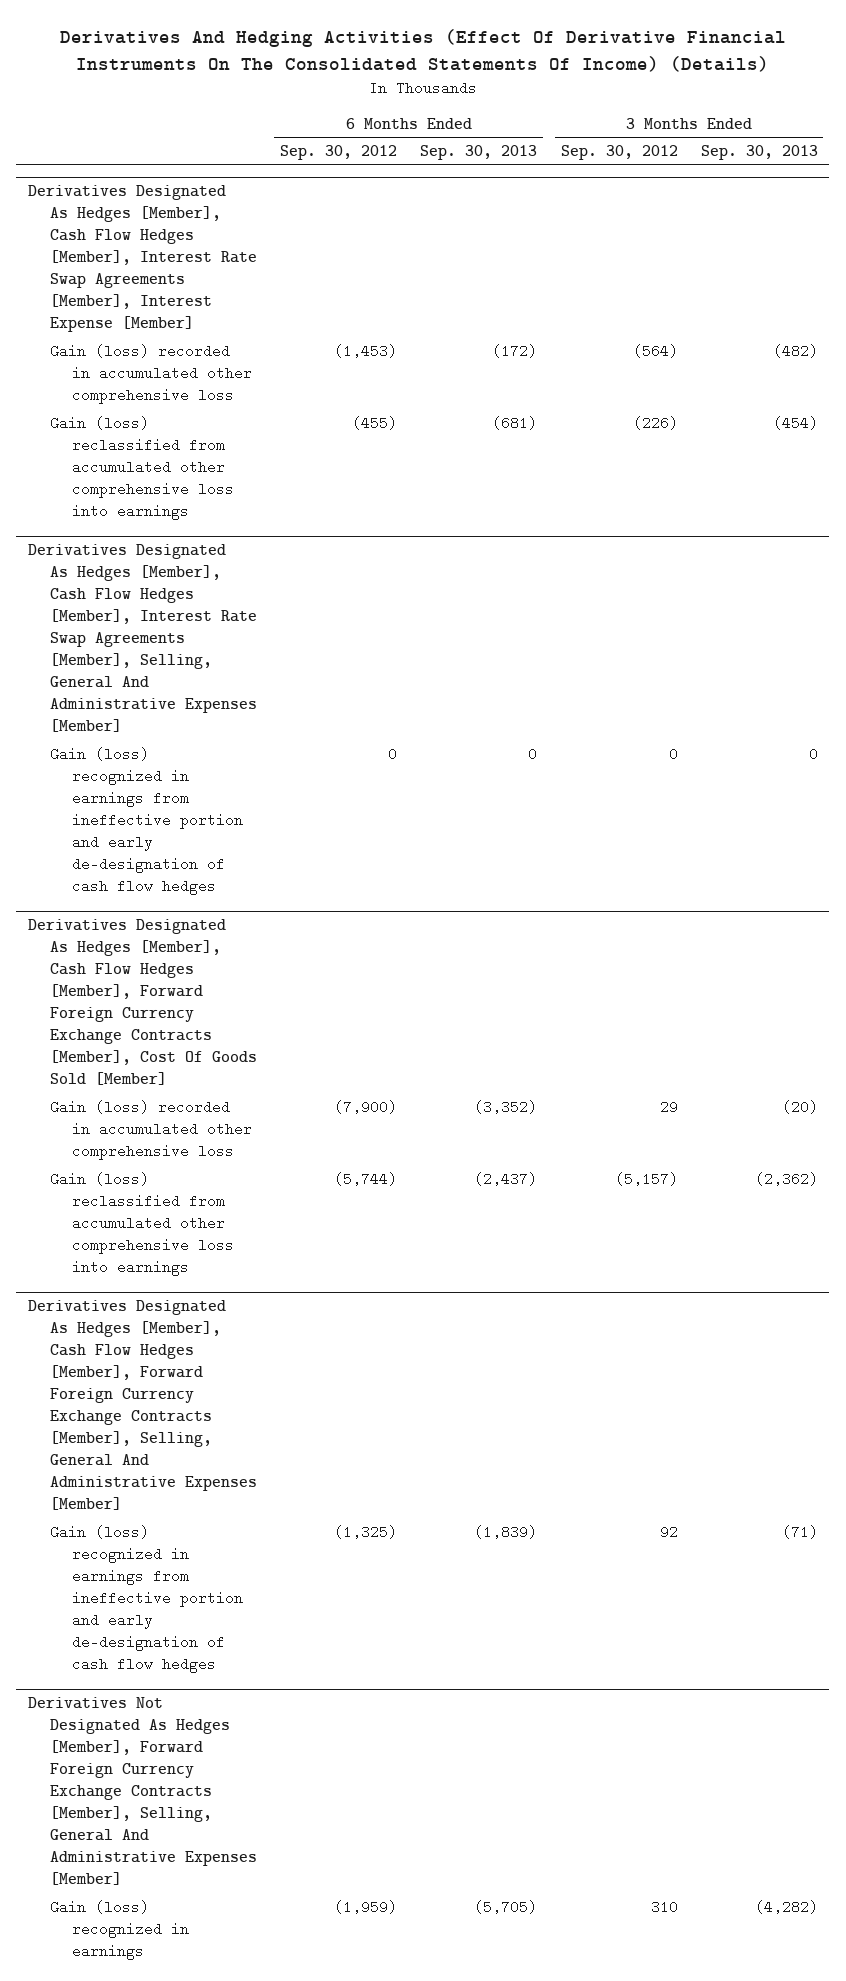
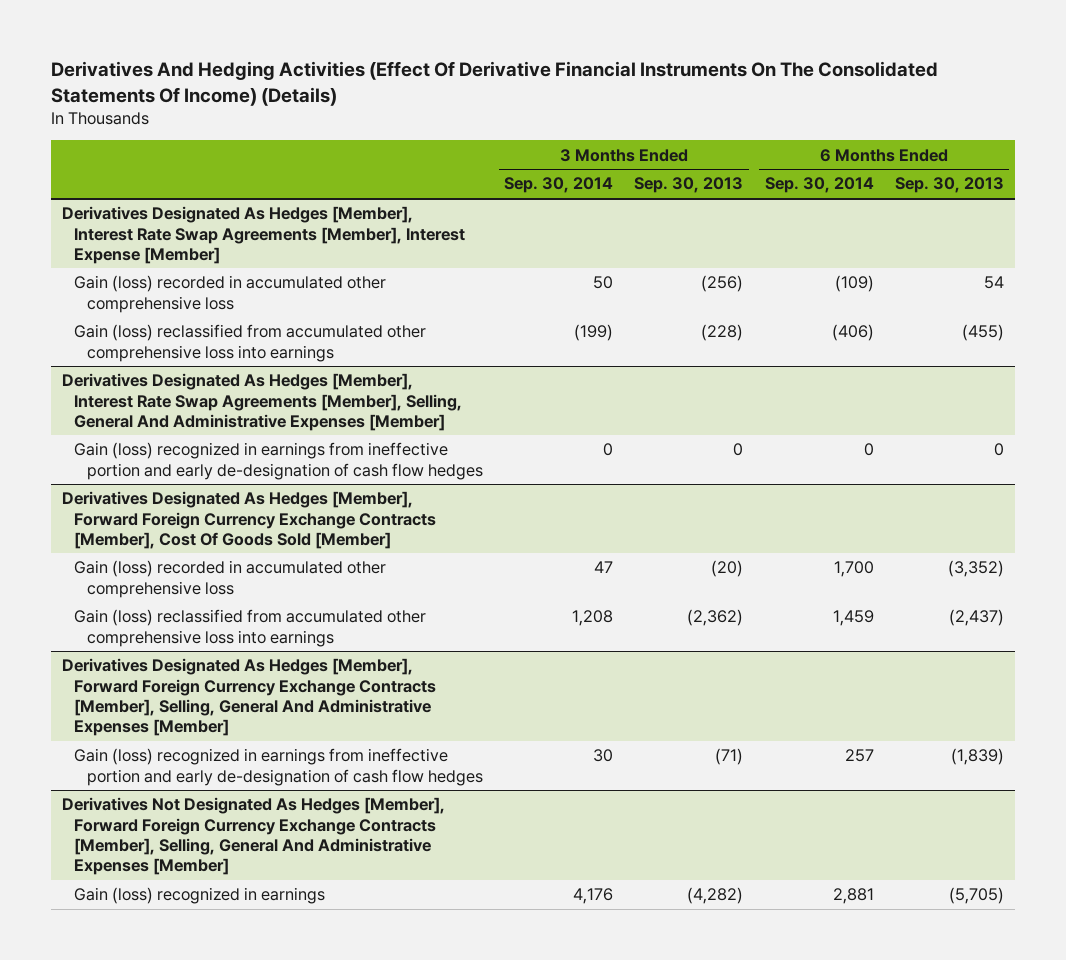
[280,145,398,161] Sep. 30, 2012 -> none
[560,145,678,161] Sep. 30, 2012 -> none
none -> [504,177,614,194] Sep. 30, 2014
none -> [764,177,874,194] Sep. 30, 2014
[28,184,257,333] Derivatives Designated As Hedges [Member], Cash Flow Hedges [Member], Interest Rate Swap Agreements [Member], Interest Expense [Member] -> [61,206,466,264] Derivatives Designated As Hedges [Member], Interest Rate Swap Agreements [Member], Interest Expense [Member]
[492,343,538,358] (172) -> [984,276,1005,290] 54
[772,343,818,358] (482) -> [701,275,744,293] (256)
[492,415,538,430] (681) -> [962,324,1005,342] (455)
[772,415,818,430] (454) -> [701,324,744,342] (228)
[28,543,257,733] Derivatives Designated As Hedges [Member], Cash Flow Hedges [Member], Interest Rate Swap Agreements [Member], Selling, General And Administrative Expenses [Member] -> [61,373,463,431] Derivatives Designated As Hedges [Member], Interest Rate Swap Agreements [Member], Selling, General And Administrative Expenses [Member]
[28,918,257,1086] Derivatives Designated As Hedges [Member], Cash Flow Hedges [Member], Forward Foreign Currency Exchange Contracts [Member], Cost Of Goods Sold [Member] -> [61,491,437,549] Derivatives Designated As Hedges [Member], Forward Foreign Currency Exchange Contracts [Member], Cost Of Goods Sold [Member]
[28,1299,257,1511] Derivatives Designated As Hedges [Member], Cash Flow Hedges [Member], Forward Foreign Currency Exchange Contracts [Member], Selling, General And Administrative Expenses [Member] -> [61,658,437,736] Derivatives Designated As Hedges [Member], Forward Foreign Currency Exchange Contracts [Member], Selling, General And Administrative Expenses [Member]

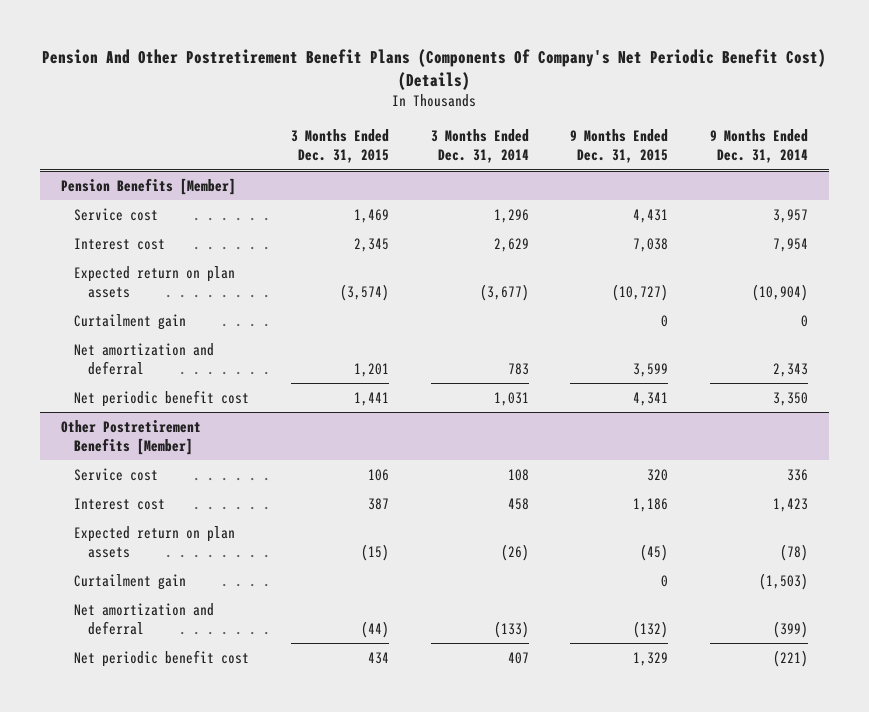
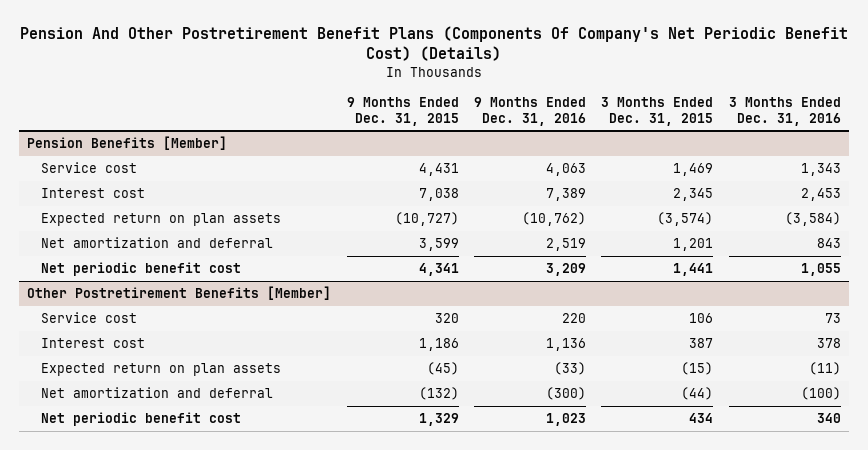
[430,128,529,164] 3 Months Ended Dec. 31, 2014 -> none
[709,128,808,164] 9 Months Ended Dec. 31, 2014 -> none
none -> [474,96,587,126] 9 Months Ended Dec. 31, 2016
none -> [728,96,841,126] 3 Months Ended Dec. 31, 2016
[74,313,187,330] Curtailment gain -> none
[74,573,187,590] Curtailment gain -> none

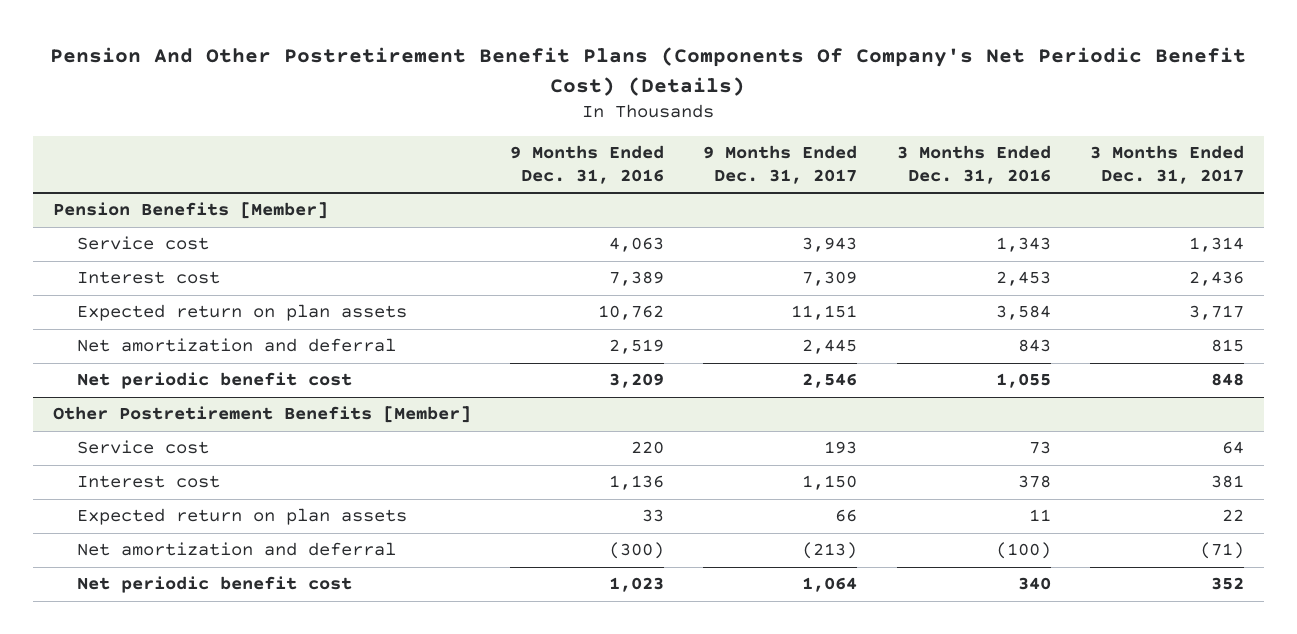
[346,96,459,126] 9 Months Ended Dec. 31, 2015 -> none
[601,96,714,126] 3 Months Ended Dec. 31, 2015 -> none
none -> [703,145,858,184] 9 Months Ended Dec. 31, 2017
none -> [1090,145,1245,184] 3 Months Ended Dec. 31, 2017
[522,211,587,226] (10,762) -> [598,305,665,321] 10,762
[784,211,841,226] (3,584) -> [995,305,1051,321] 3,584
[554,361,587,375] (33) -> [642,509,665,523] 33
[808,361,841,375] (11) -> [1028,509,1051,522] 11

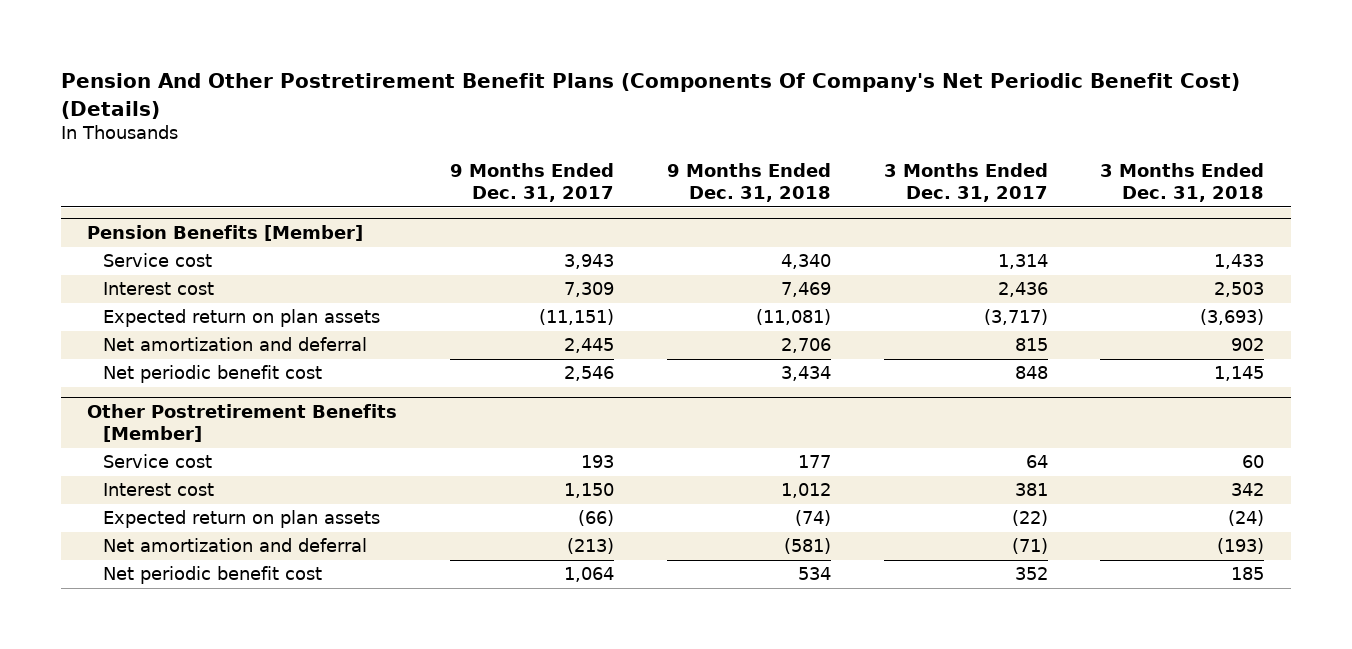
[510,145,665,184] 9 Months Ended Dec. 31, 2016 -> none
[896,145,1051,184] 3 Months Ended Dec. 31, 2016 -> none
none -> [666,163,831,203] 9 Months Ended Dec. 31, 2018
none -> [1100,163,1265,203] 3 Months Ended Dec. 31, 2018
[791,305,858,321] 11,151 -> [539,309,615,326] (11,151)
[1189,305,1245,321] 3,717 -> [983,309,1048,326] (3,717)
[835,509,858,523] 66 -> [578,510,615,527] (66)
[1222,509,1245,522] 22 -> [1011,510,1048,527] (22)

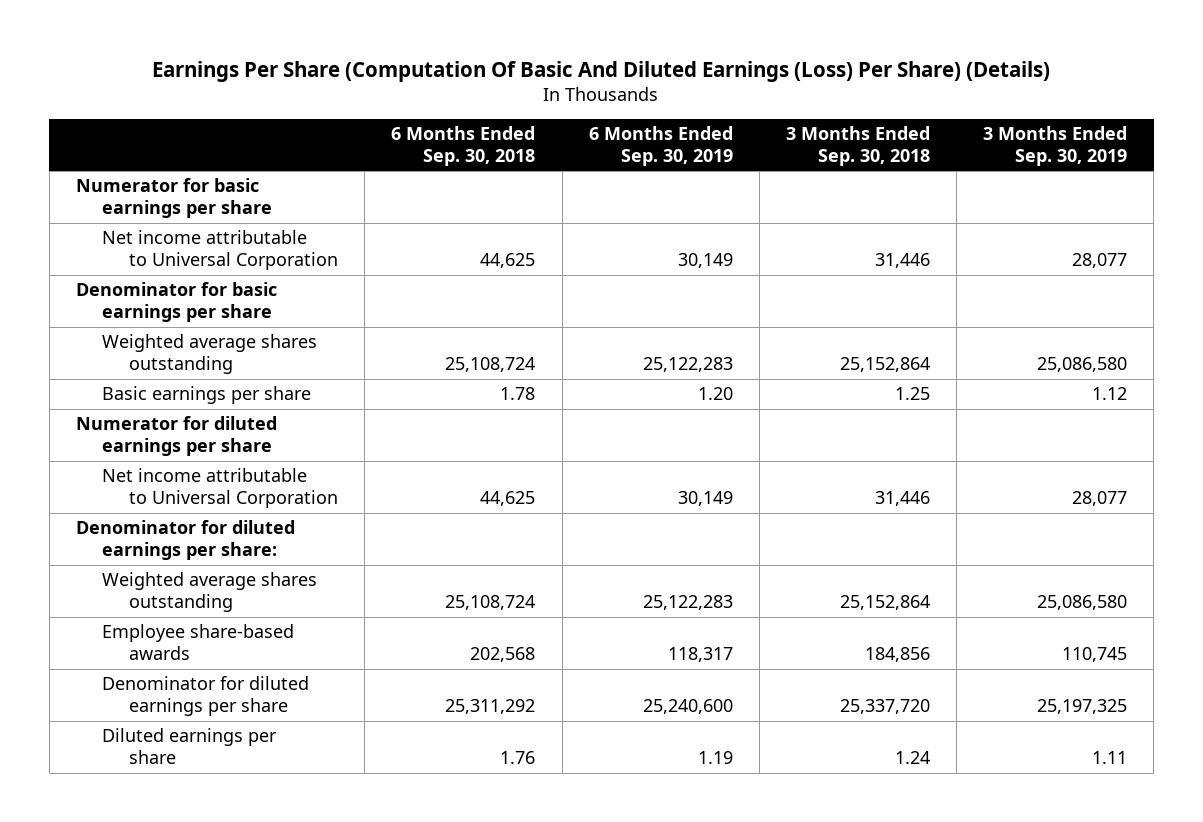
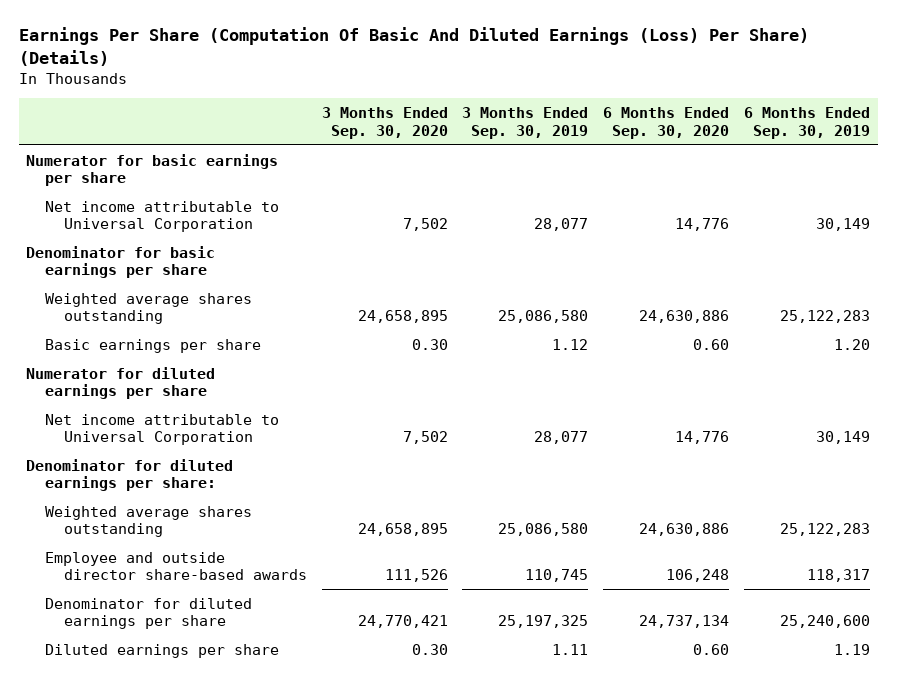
[391,126,536,166] 6 Months Ended Sep. 30, 2018 -> none
[785,126,930,166] 3 Months Ended Sep. 30, 2018 -> none
none -> [321,106,448,139] 3 Months Ended Sep. 30, 2020
none -> [603,106,730,139] 6 Months Ended Sep. 30, 2020
[102,624,295,660] Employee share-based awards -> [44,551,307,581] Employee and outside director share-based awards

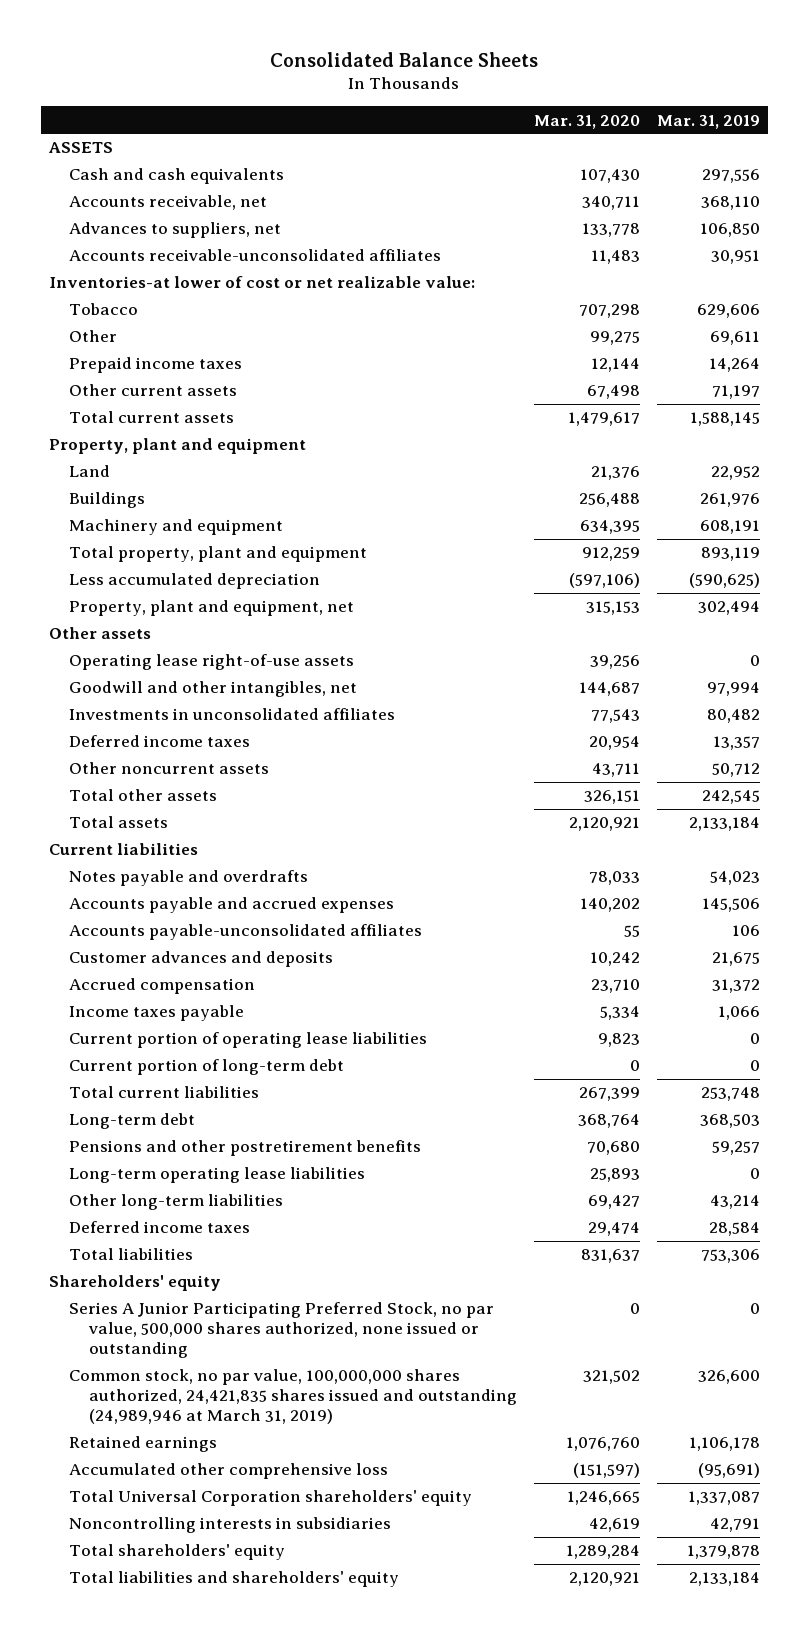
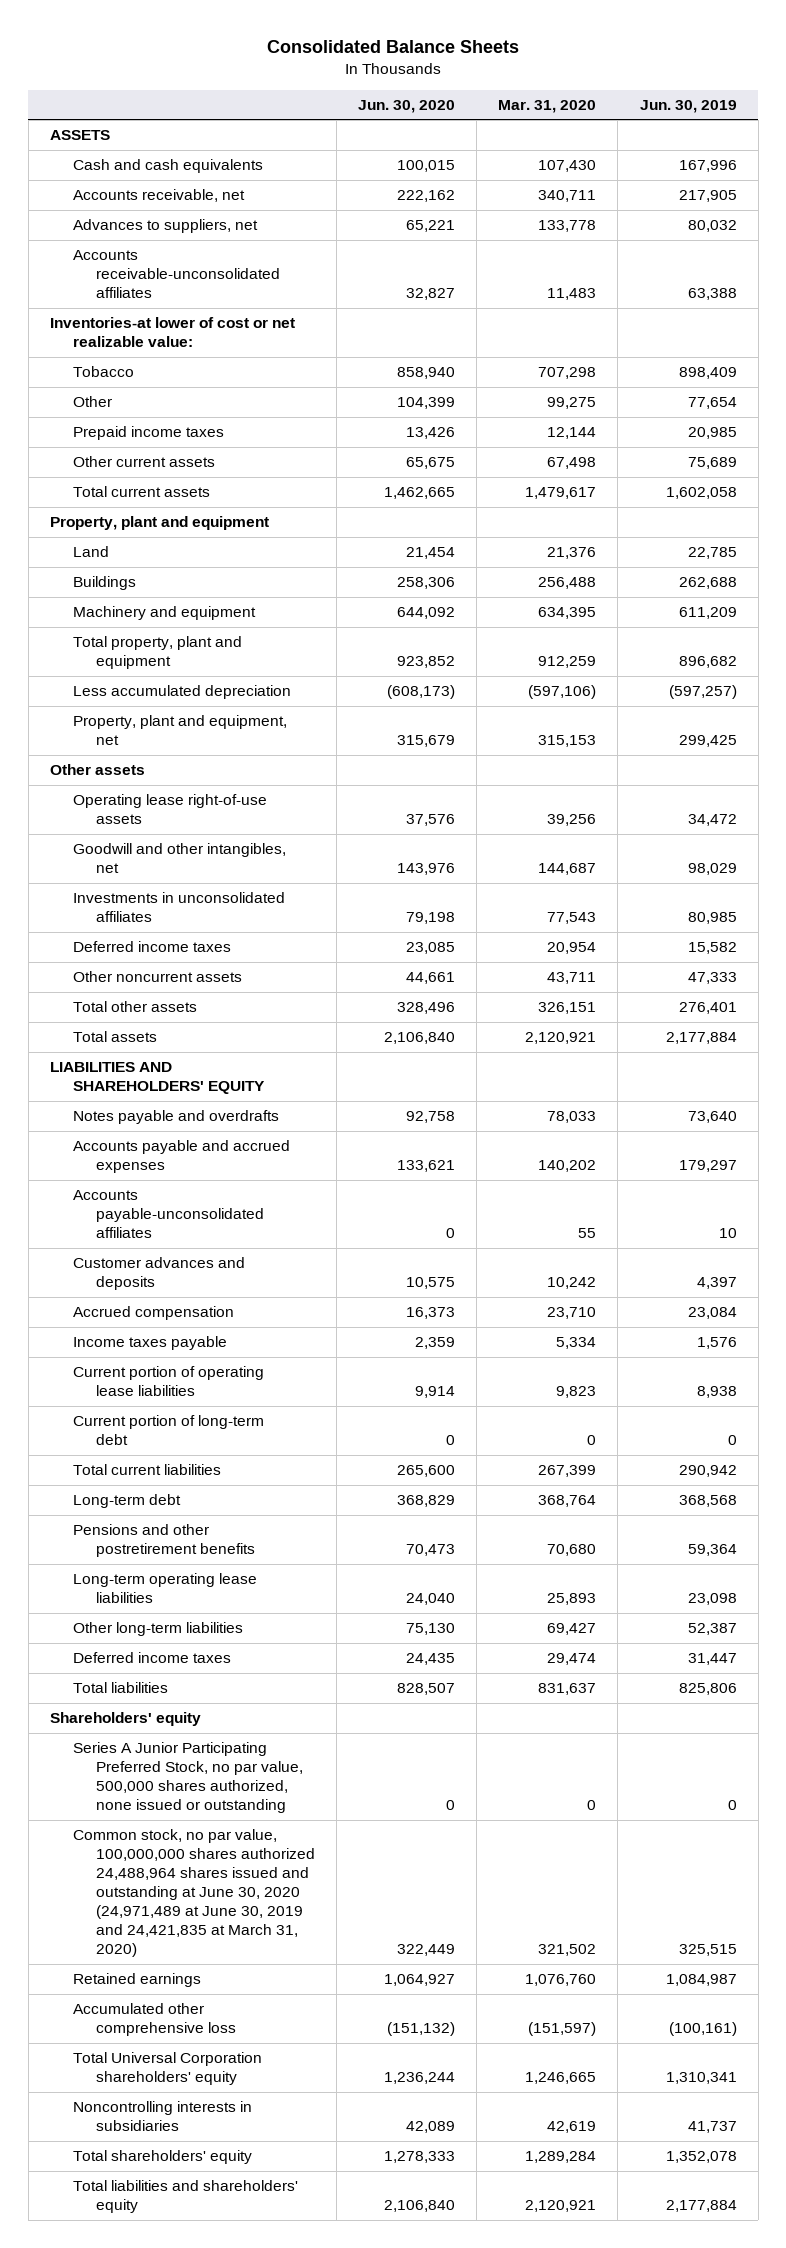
[656,114,760,129] Mar. 31, 2019 -> none
none -> [358,99,456,113] Jun. 30, 2020
none -> [639,99,737,113] Jun. 30, 2019
[49,843,199,856] Current liabilities -> none
none -> [49,1062,265,1095] LIABILITIES AND SHAREHOLDERS' EQUITY
[69,1369,517,1424] Common stock, no par value, 100,000,000 shares authorized, 24,421,835 shares issued and outstanding (24,989,946 at March 31, 2019) -> [72,1829,315,1958] Common stock, no par value, 100,000,000 shares authorized 24,488,964 shares issued and outstanding at June 30, 2020 (24,971,489 at June 30, 2019 and 24,421,835 at March 31, 2020)

